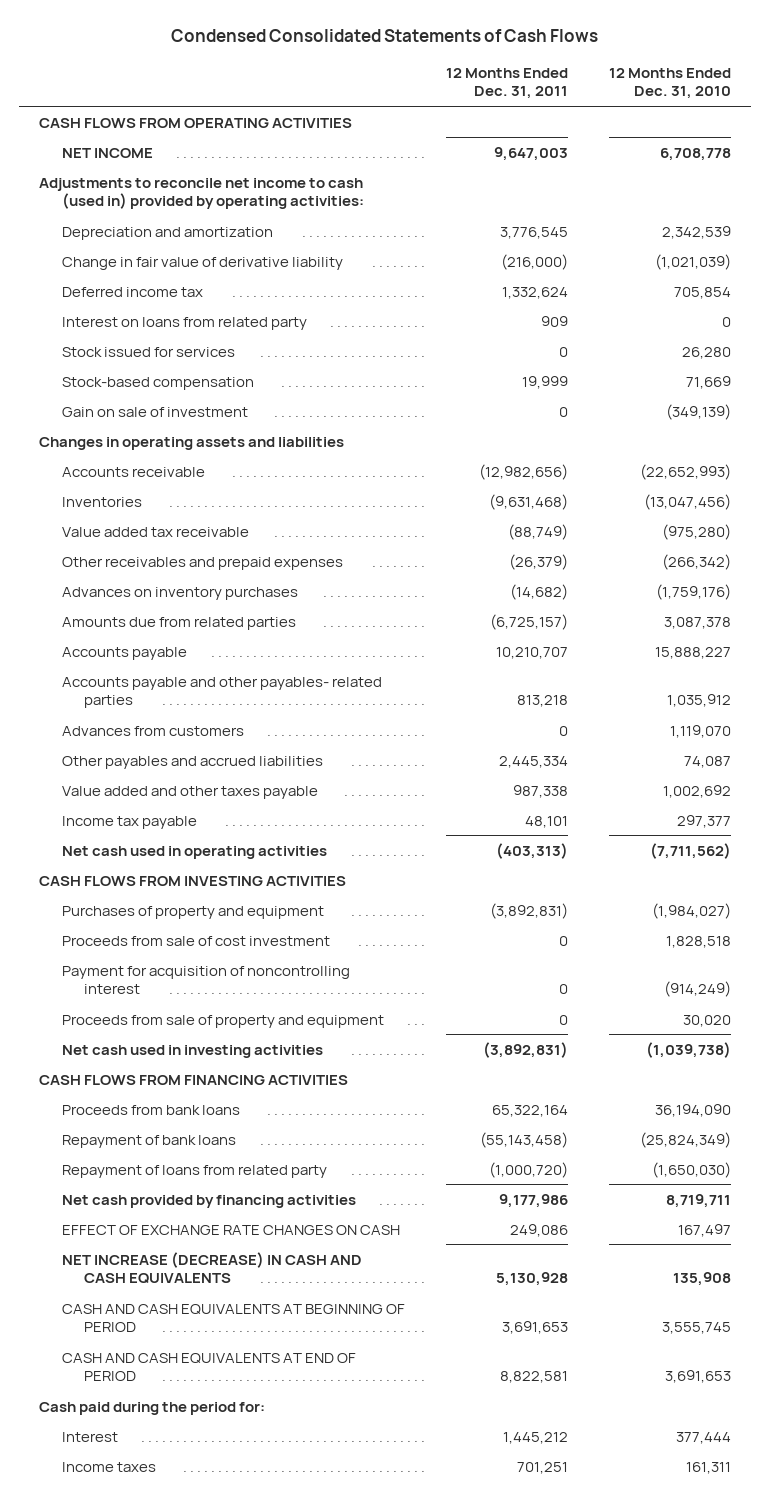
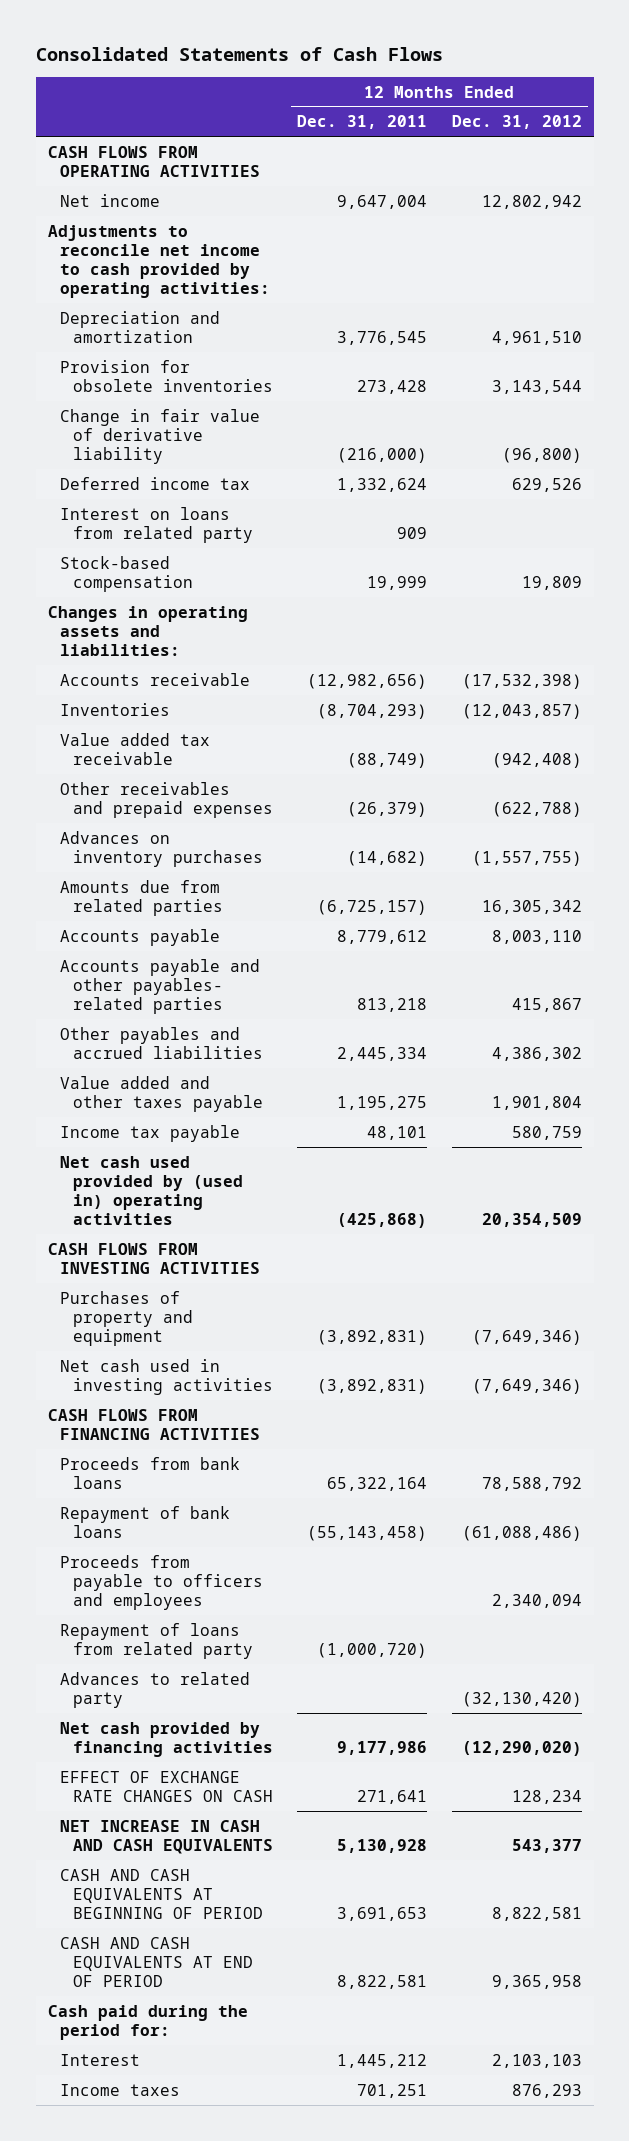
[170,29,598,43] Condensed Consolidated Statements of Cash Flows -> [35,46,443,61] Consolidated Statements of Cash Flows
[608,67,731,100] 12 Months Ended Dec. 31, 2010 -> none
none -> [451,115,582,130] Dec. 31, 2012
[61,147,153,158] NET INCOME -> [60,193,161,207] Net income
[493,146,568,161] 9,647,003 -> [337,194,428,209] 9,647,004
[39,177,364,210] Adjustments to reconcile net income to cash (used in) provided by operating activities: -> [47,224,271,299] Adjustments to reconcile net income to cash provided by operating activities:
none -> [60,359,273,392] Provision for obsolete inventories
[61,346,235,357] Stock issued for services -> none
[61,406,248,417] Gain on sale of investment -> none
[39,436,345,450] Changes in operating assets and liabilities -> [47,605,248,657] Changes in operating assets and liabilities:
[488,493,568,510] (9,631,468) -> [317,703,428,719] (8,704,293)
[495,646,568,659] 10,210,707 -> [337,929,428,944] 8,779,612
[61,725,244,736] Advances from customers -> none
[512,784,568,798] 987,338 -> [337,1095,428,1110] 1,195,275
[61,845,327,859] Net cash used in operating activities -> [60,1155,243,1226] Net cash used provided by (used in) operating activities
[495,842,568,859] (403,313) -> [337,1213,428,1229] (425,868)
[61,935,330,946] Proceeds from sale of cost investment -> none
[61,965,350,995] Payment for acquisition of noncontrolling interest -> none
[61,1014,384,1028] Proceeds from sale of property and equipment -> none
none -> [60,1554,263,1611] Proceeds from payable to officers and employees
none -> [60,1671,251,1708] Advances to related party
[509,1223,568,1237] 249,086 -> [357,1789,428,1804] 271,641
[61,1251,362,1285] NET INCREASE (DECREASE) IN CASH AND CASH EQUIVALENTS -> [60,1819,273,1854] NET INCREASE IN CASH AND CASH EQUIVALENTS

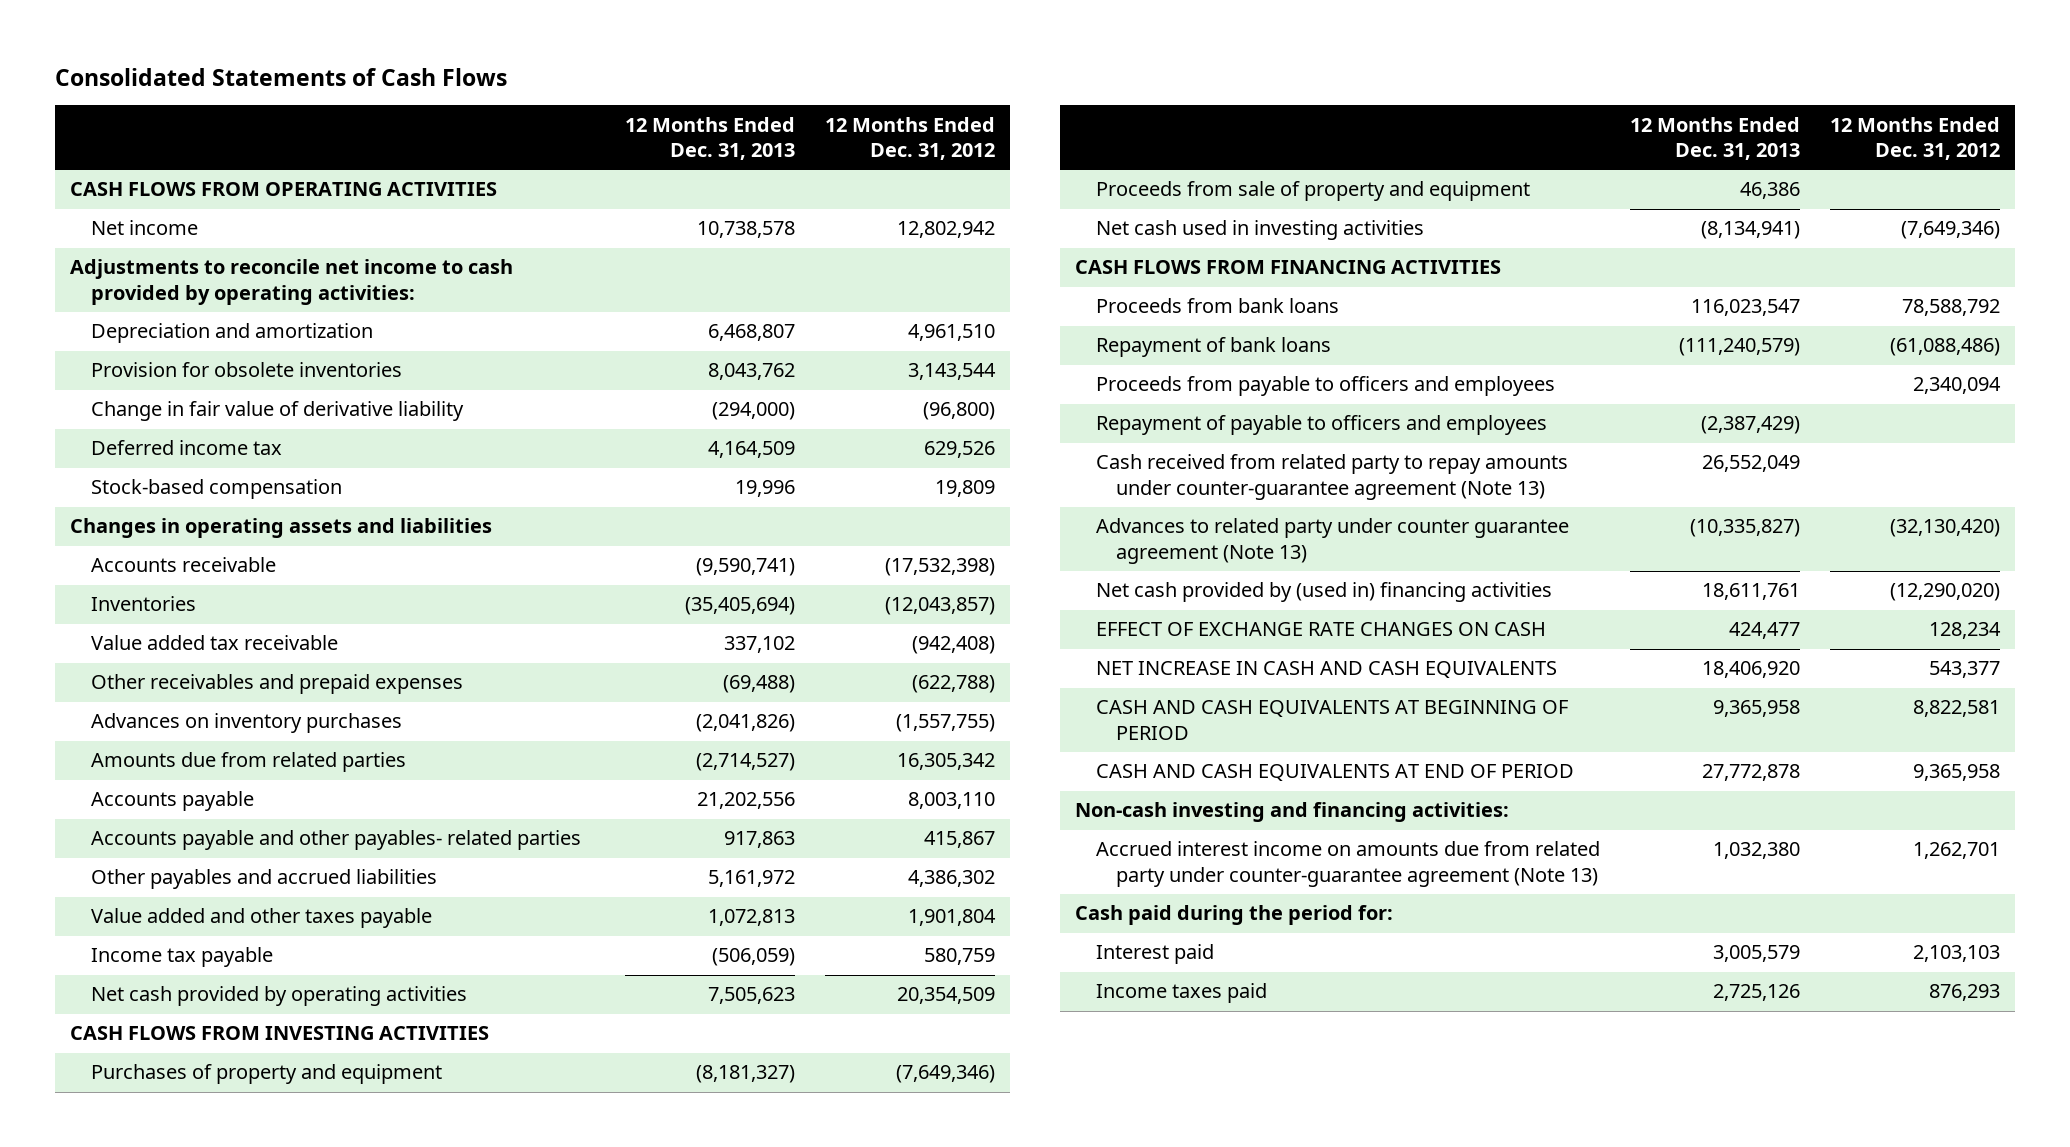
[297,115,428,130] Dec. 31, 2011 -> none
none -> [624,116,795,161] 12 Months Ended Dec. 31, 2013
[60,506,253,543] Interest on loans from related party -> none
[47,605,248,657] Changes in operating assets and liabilities: -> [69,518,492,539] Changes in operating assets and liabilities
[60,1155,243,1226] Net cash used provided by (used in) operating activities -> [90,986,467,1007] Net cash provided by operating activities
none -> [1095,181,1530,202] Proceeds from sale of property and equipment
[60,1622,253,1659] Repayment of loans from related party -> none
none -> [1095,415,1547,436] Repayment of payable to officers and employees
none -> [1095,454,1568,500] Cash received from related party to repay amounts under counter-guarantee agreement (Note 13)
[60,1671,251,1708] Advances to related party -> [1095,518,1569,564] Advances to related party under counter guarantee agreement (Note 13)
[60,1721,273,1757] Net cash provided by financing activities -> [1095,582,1552,603] Net cash provided by (used in) financing activities
none -> [1074,802,1509,823] Non-cash investing and financing activities:
none -> [1095,841,1600,887] Accrued interest income on amounts due from related party under counter-guarantee agreement (Note 13)
[60,2053,141,2066] Interest -> [1095,944,1214,965] Interest paid
[60,2083,181,2096] Income taxes -> [1095,983,1267,1004] Income taxes paid

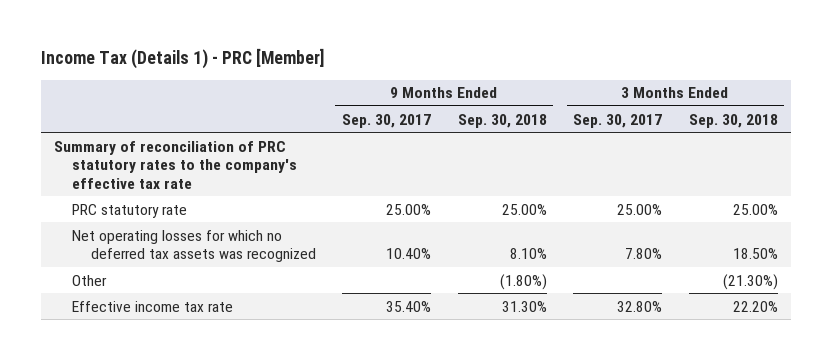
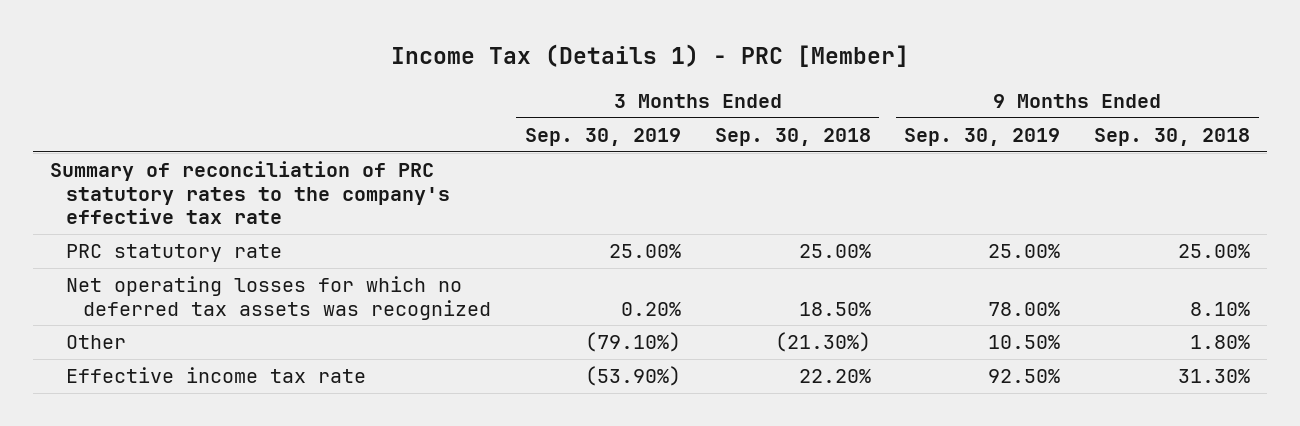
[342,113,432,128] Sep. 30, 2017 -> none
[573,113,663,128] Sep. 30, 2017 -> none
none -> [524,128,681,147] Sep. 30, 2019
none -> [904,128,1061,147] Sep. 30, 2019
[499,273,547,290] (1.80%) -> [1190,335,1251,350] 1.80%

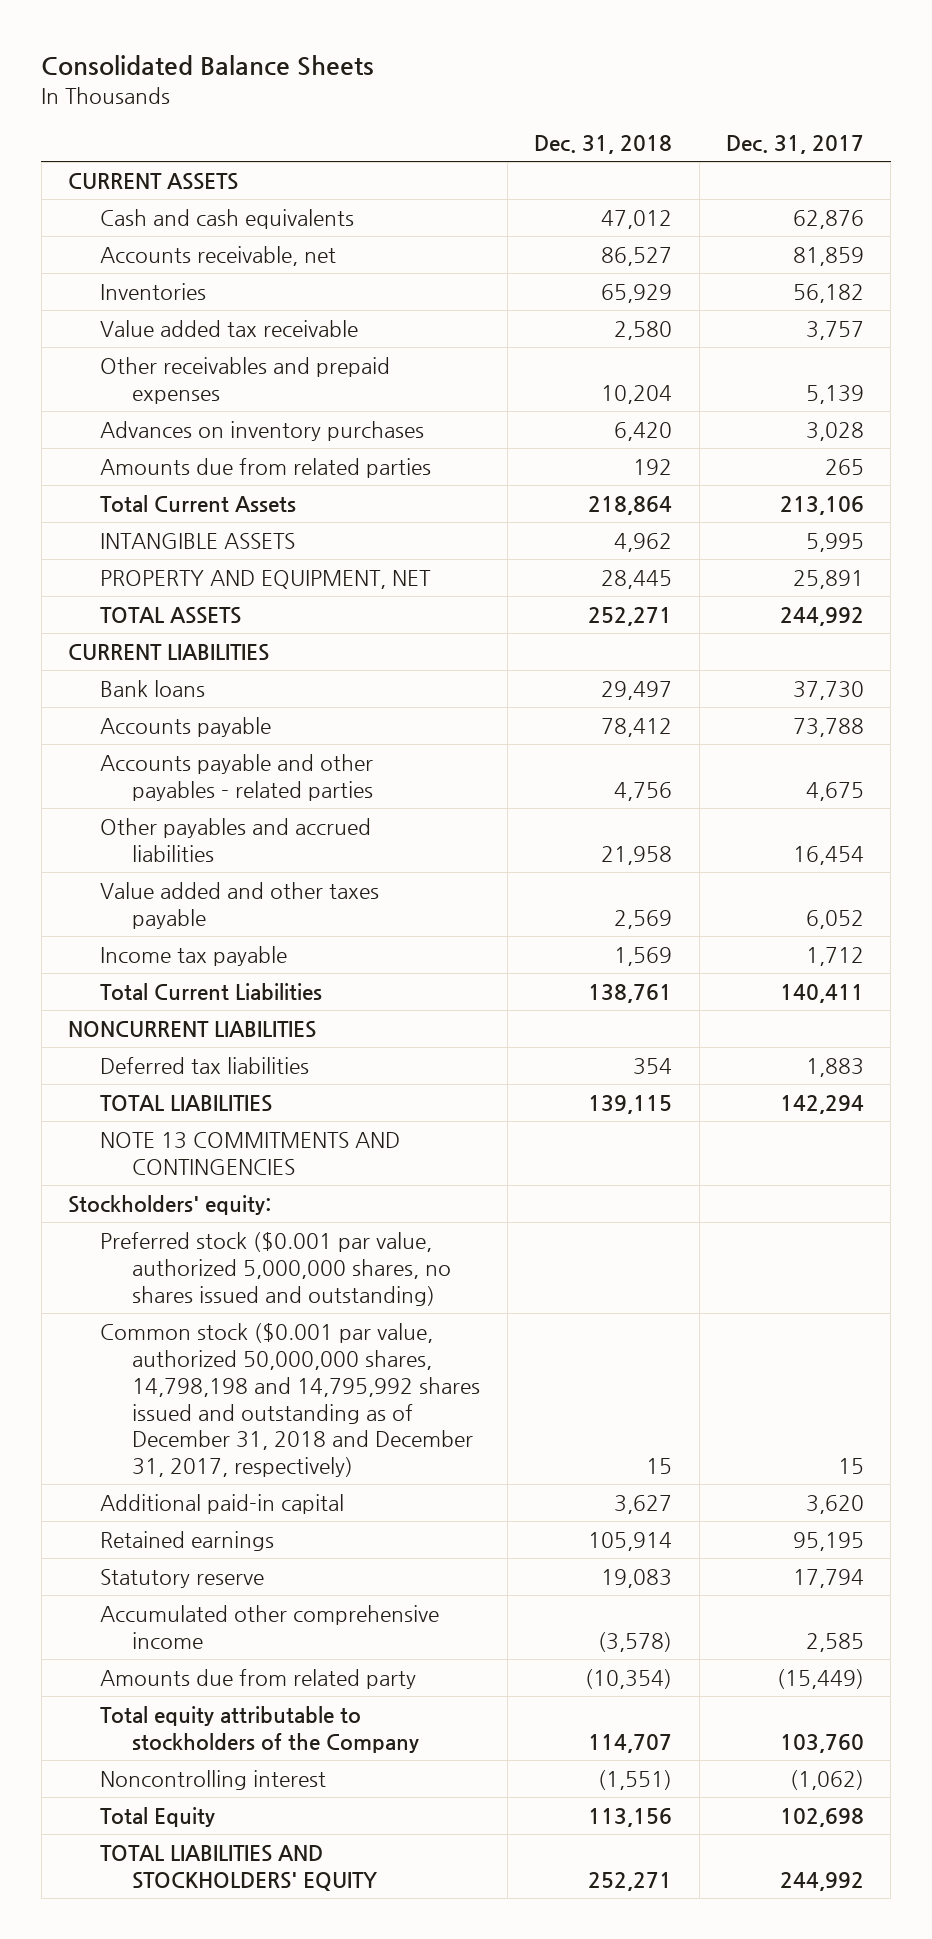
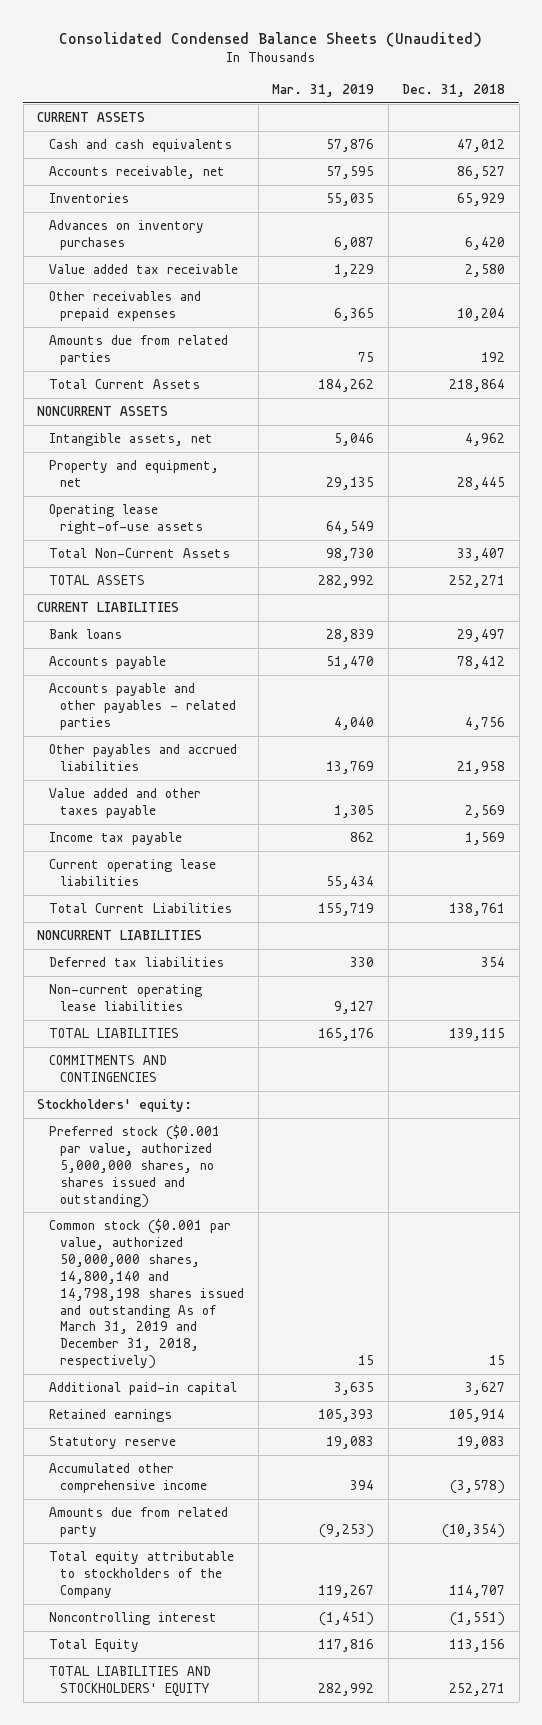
[41,55,375,77] Consolidated Balance Sheets -> [59,32,483,48] Consolidated Condensed Balance Sheets (Unaudited)
[725,135,864,155] Dec. 31, 2017 -> none
none -> [272,83,375,97] Mar. 31, 2019
[100,421,425,442] Advances on inventory purchases -> [48,220,204,250] Advances on inventory purchases
none -> [37,406,169,417] NONCURRENT ASSETS
[100,533,296,550] INTANGIBLE ASSETS -> [48,433,213,447] Intangible assets, net
[100,570,432,590] PROPERTY AND EQUIPMENT, NET -> [48,460,219,487] Property and equipment, net
none -> [48,504,204,534] Operating lease right-of-use assets
none -> [48,548,230,559] Total Non-Current Assets
none -> [48,859,216,886] Current operating lease liabilities
none -> [48,984,202,1011] Non-current operating lease liabilities
[100,1132,401,1175] NOTE 13 COMMITMENTS AND CONTINGENCIES -> [48,1055,167,1082] COMMITMENTS AND CONTINGENCIES
[100,1323,481,1478] Common stock ($0.001 par value, authorized 50,000,000 shares, 14,798,198 and 14,795,992 shares issued and outstanding as of December 31, 2018 and December 31, 2017, respectively) -> [48,1219,245,1370] Common stock ($0.001 par value, authorized 50,000,000 shares, 14,800,140 and 14,798,198 shares issued and outstanding As of March 31, 2019 and December 31, 2018, respectively)

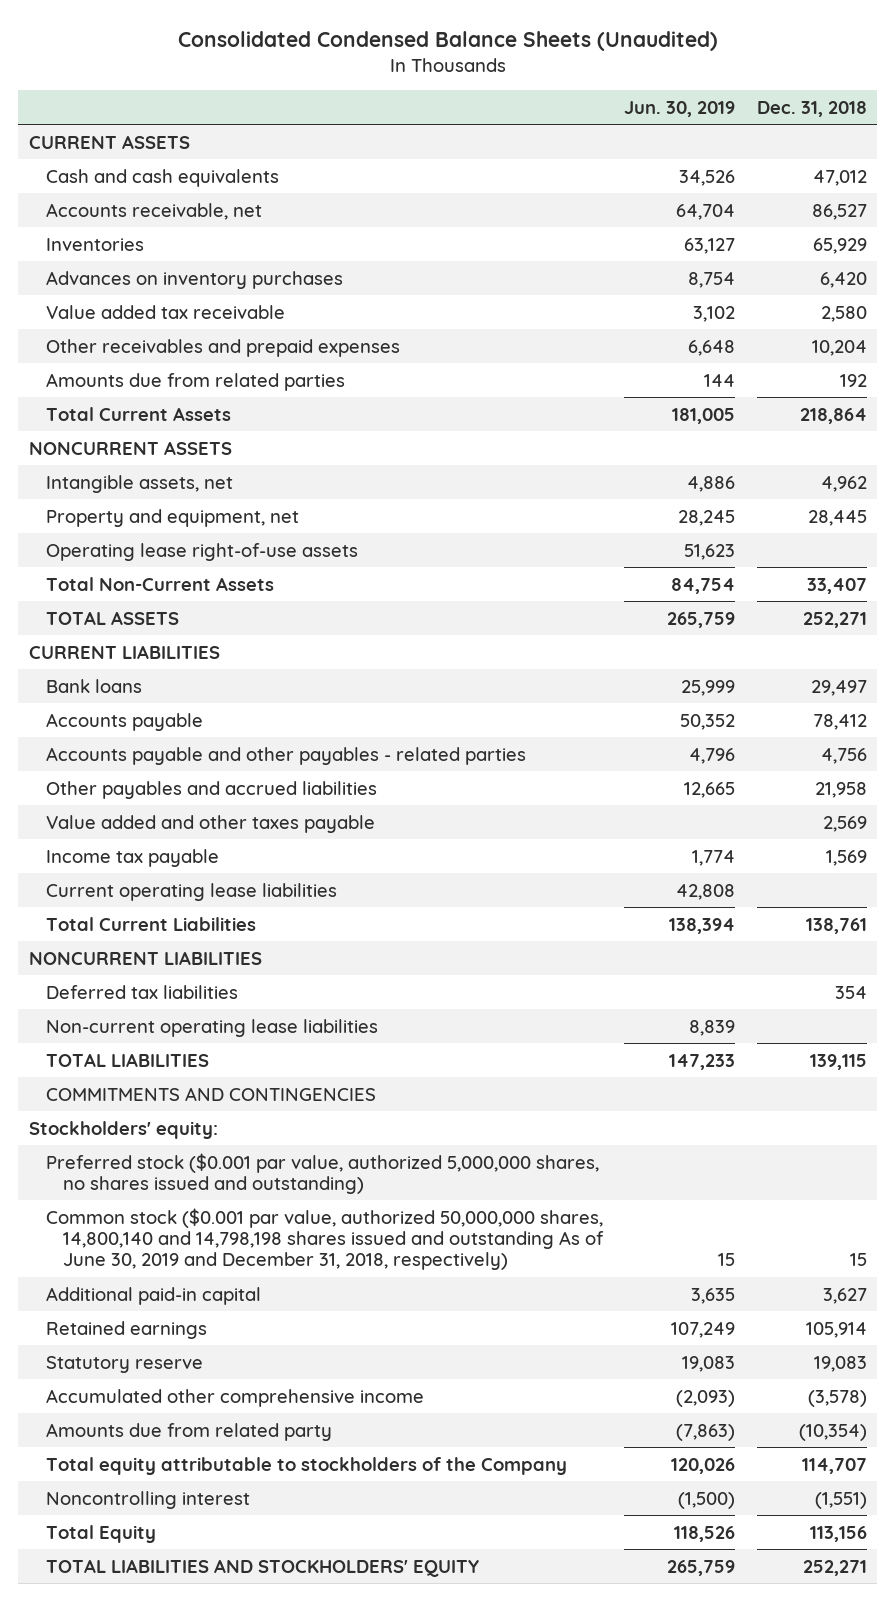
[272,83,375,97] Mar. 31, 2019 -> none
none -> [624,100,736,117] Jun. 30, 2019
[48,1219,245,1370] Common stock ($0.001 par value, authorized 50,000,000 shares, 14,800,140 and 14,798,198 shares issued and outstanding As of March 31, 2019 and December 31, 2018, respectively) -> [45,1207,604,1271] Common stock ($0.001 par value, authorized 50,000,000 shares, 14,800,140 and 14,798,198 shares issued and outstanding As of June 30, 2019 and December 31, 2018, respectively)

